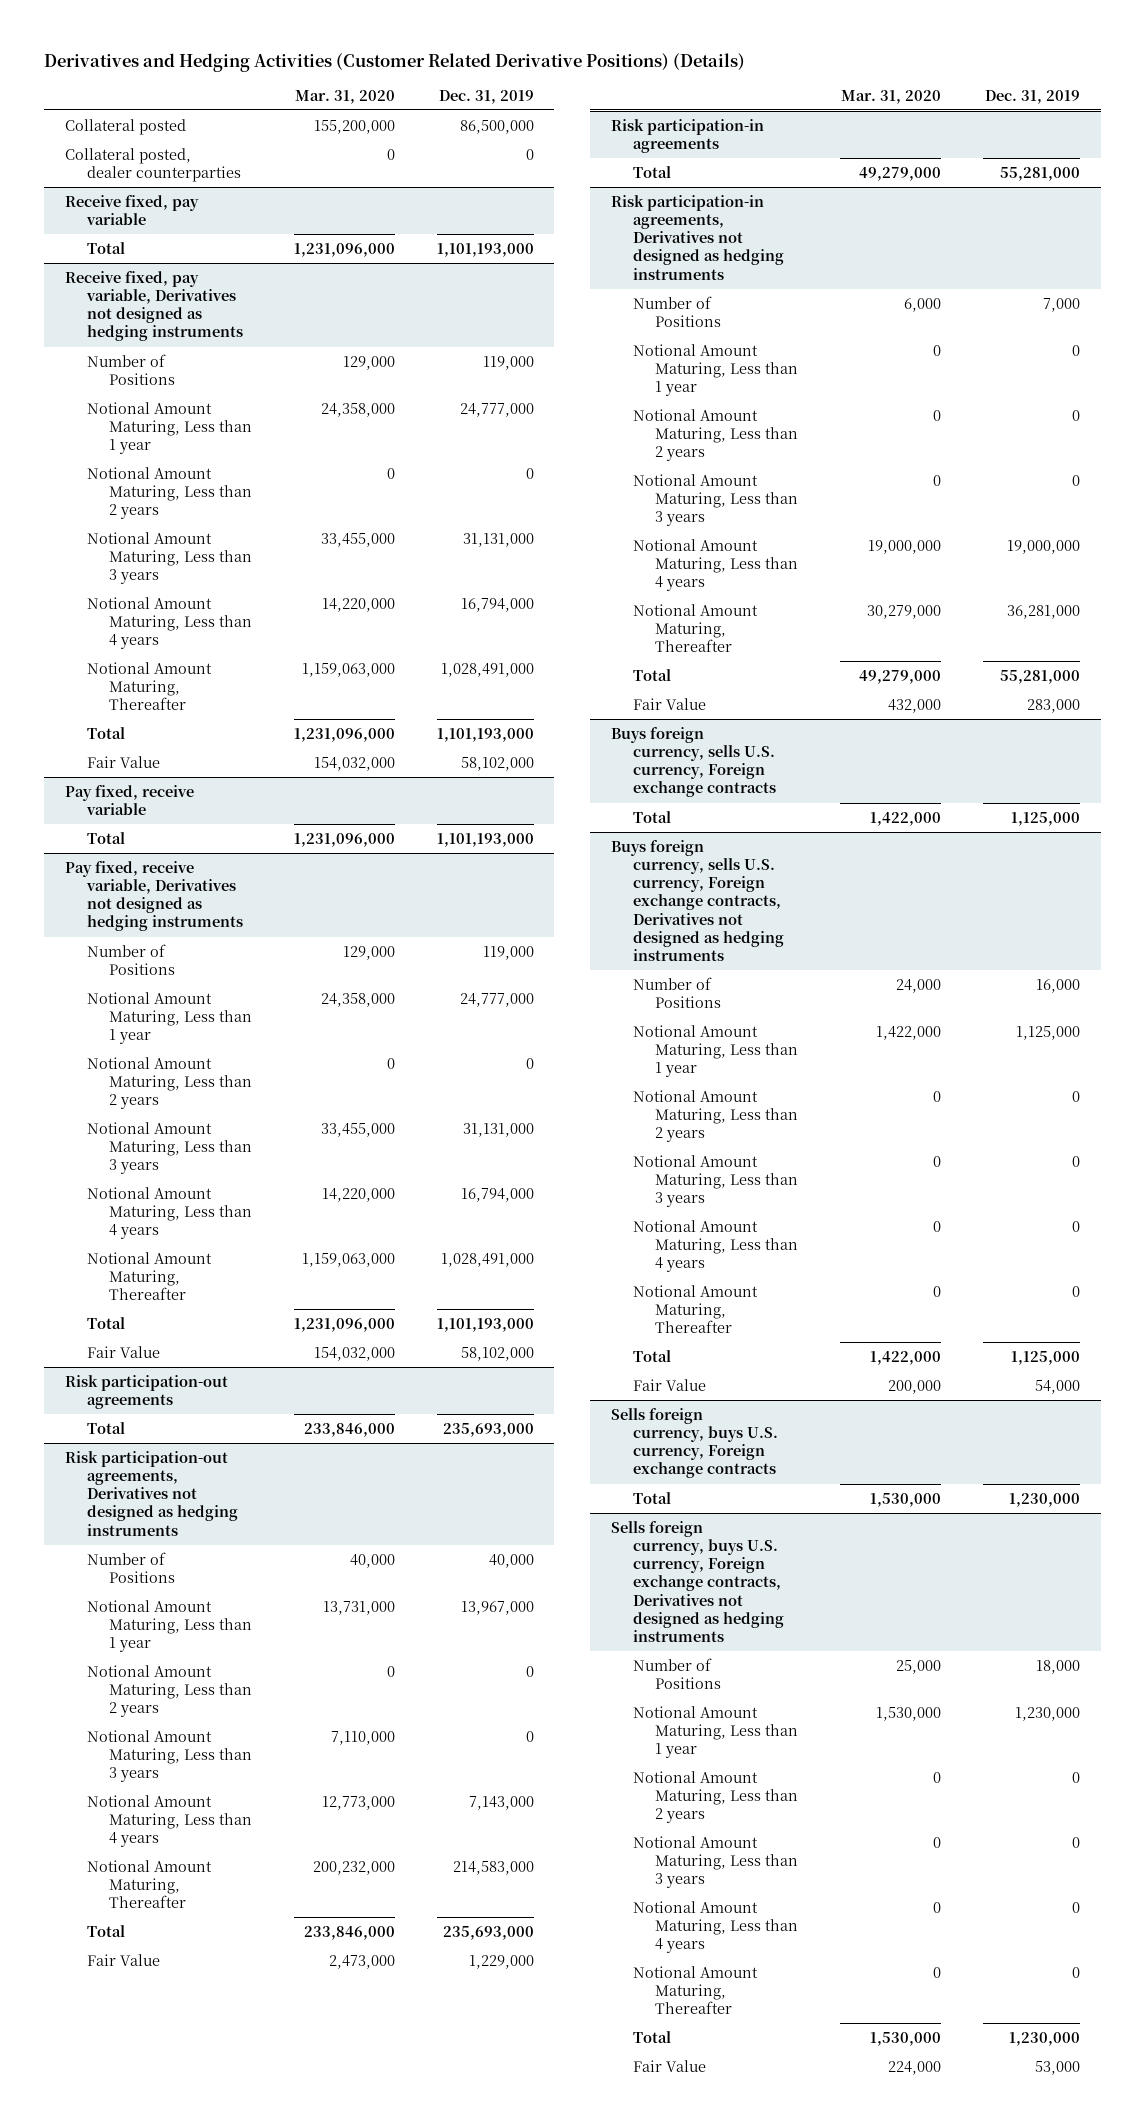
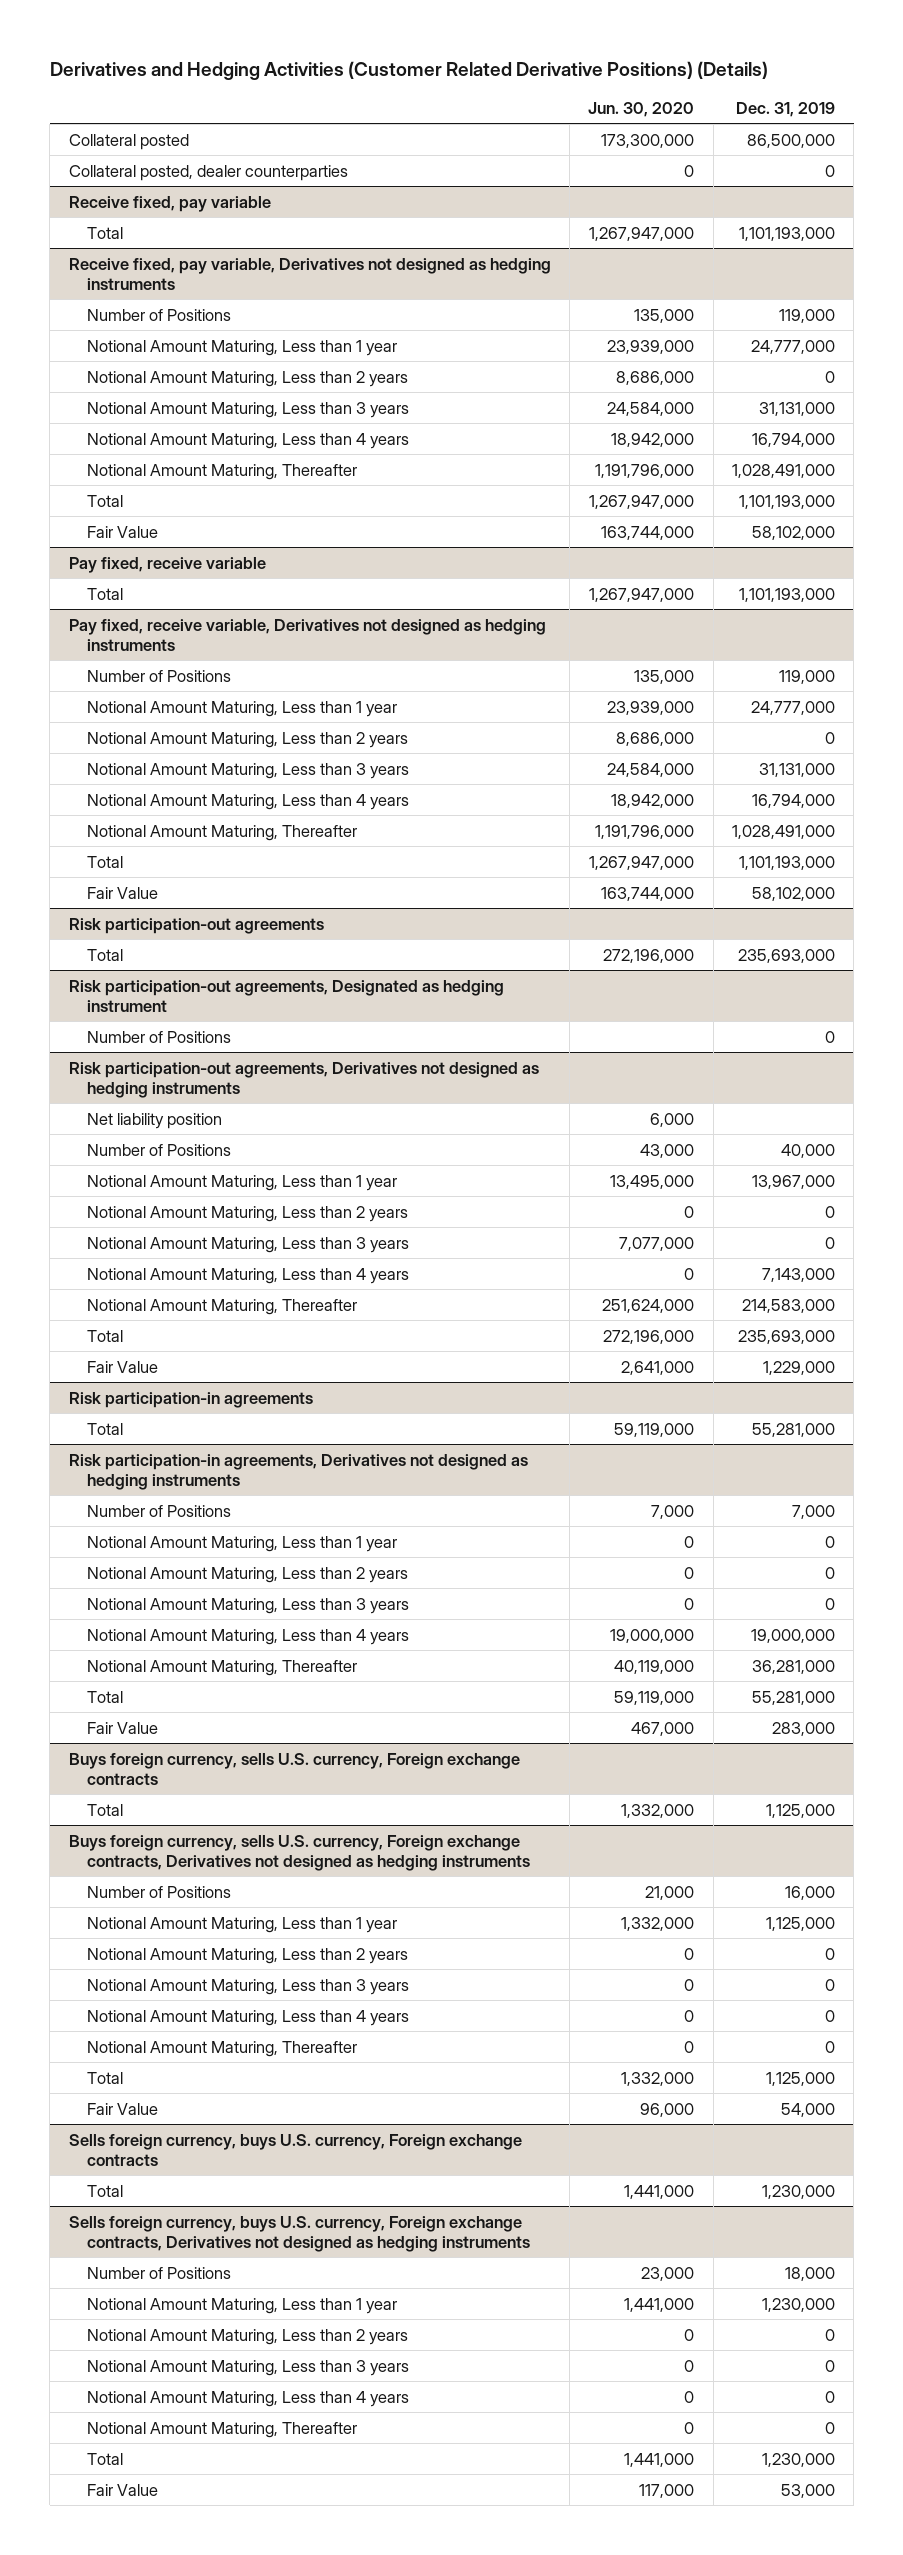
[294,89,395,104] Mar. 31, 2020 -> none
none -> [588,101,695,117] Jun. 30, 2020
none -> [68,979,504,1013] Risk participation-out agreements, Designated as hedging instrument
none -> [86,1030,231,1043] Number of Positions
none -> [86,1112,222,1129] Net liability position

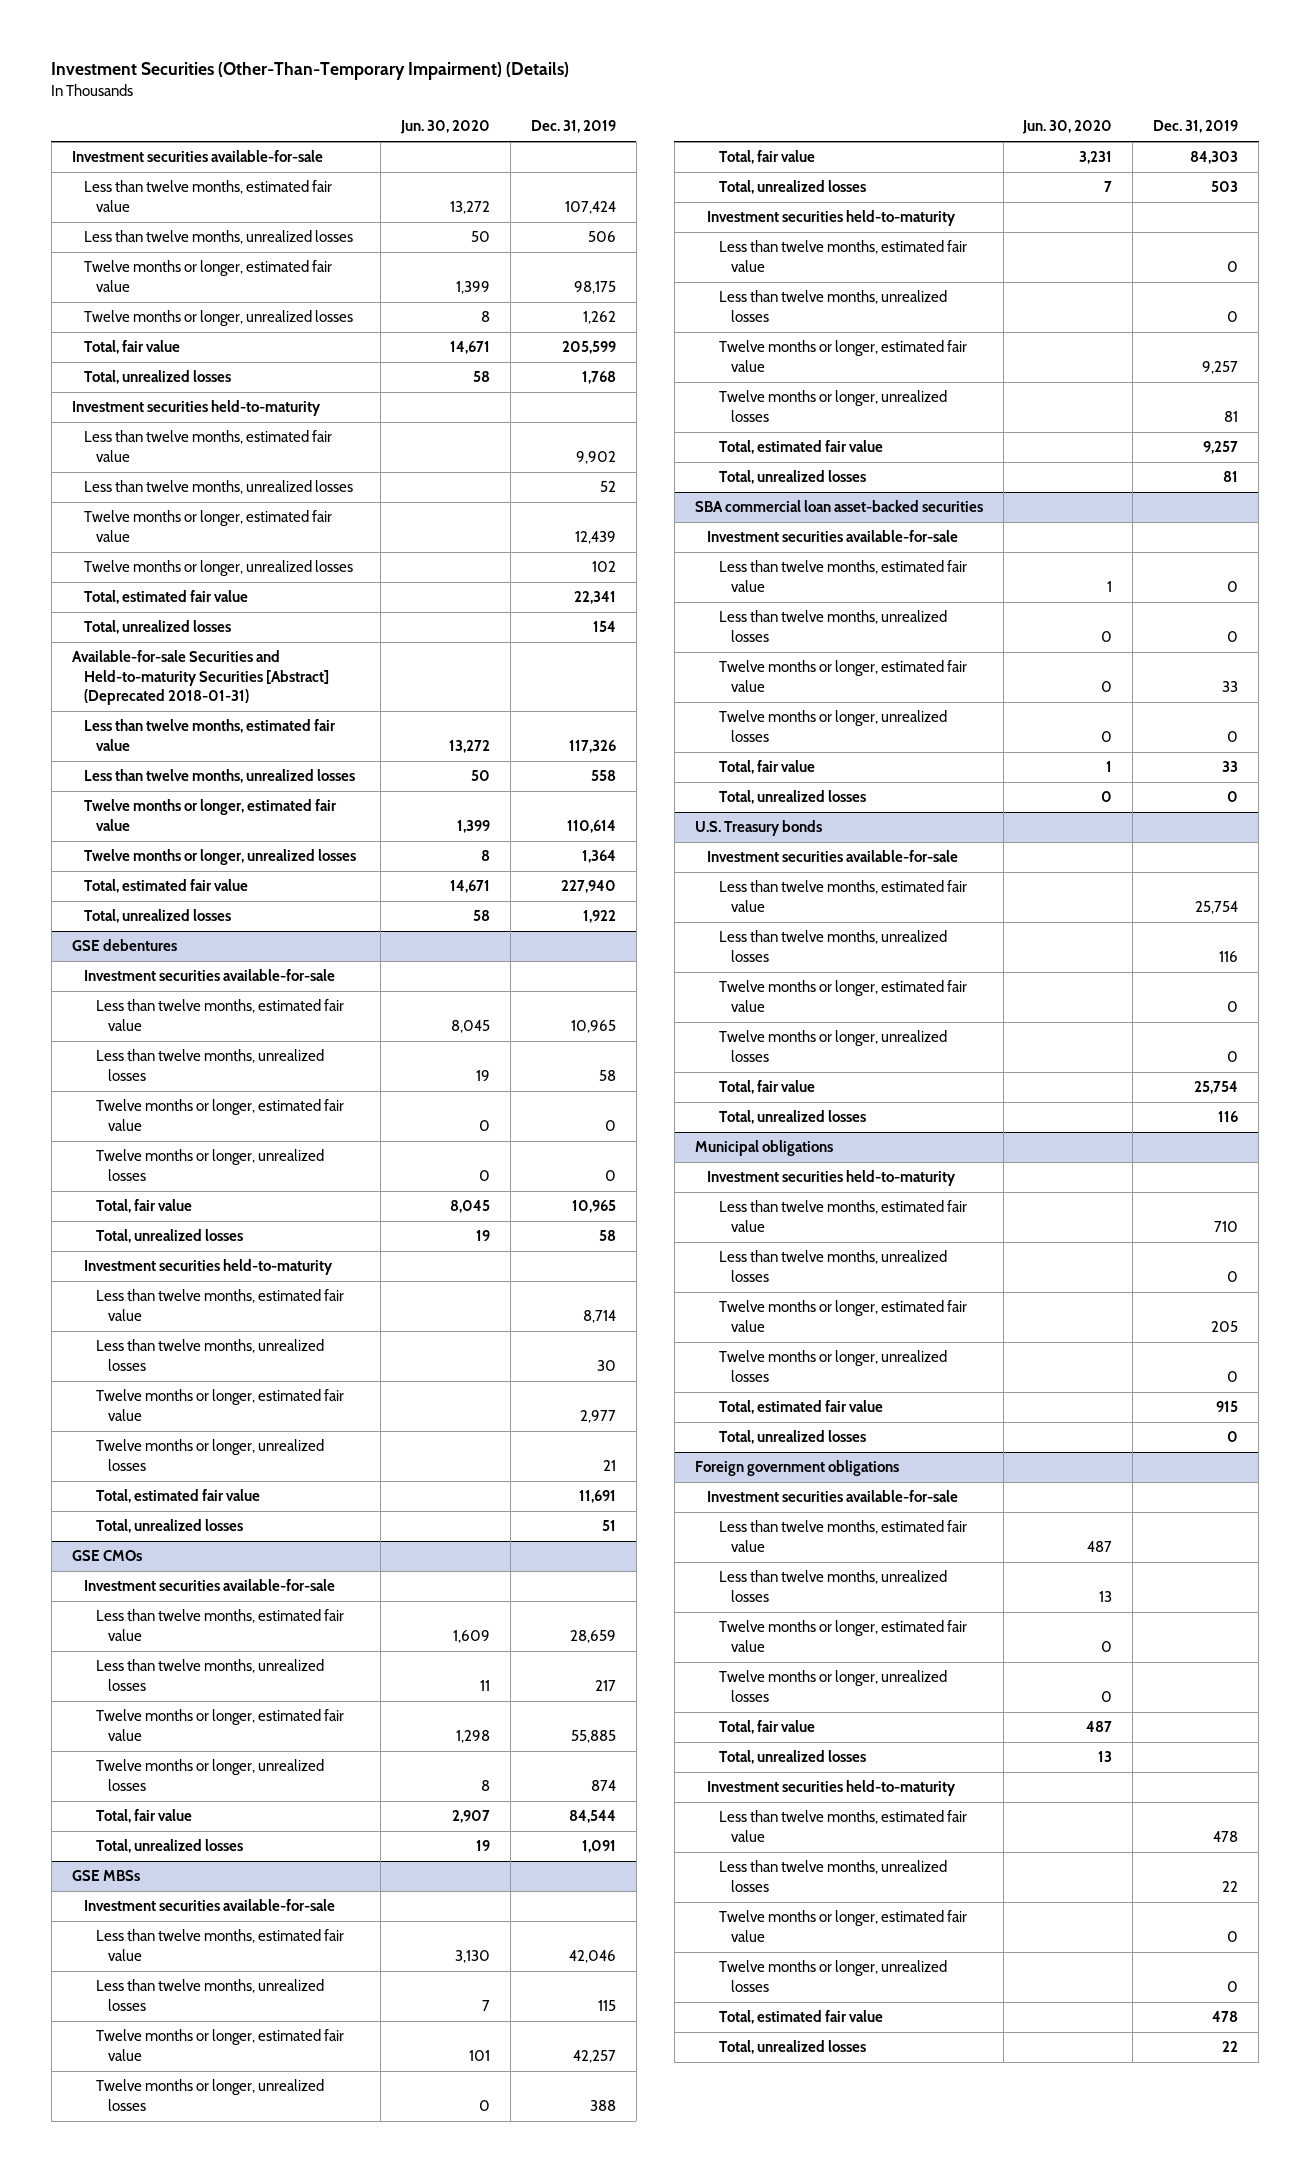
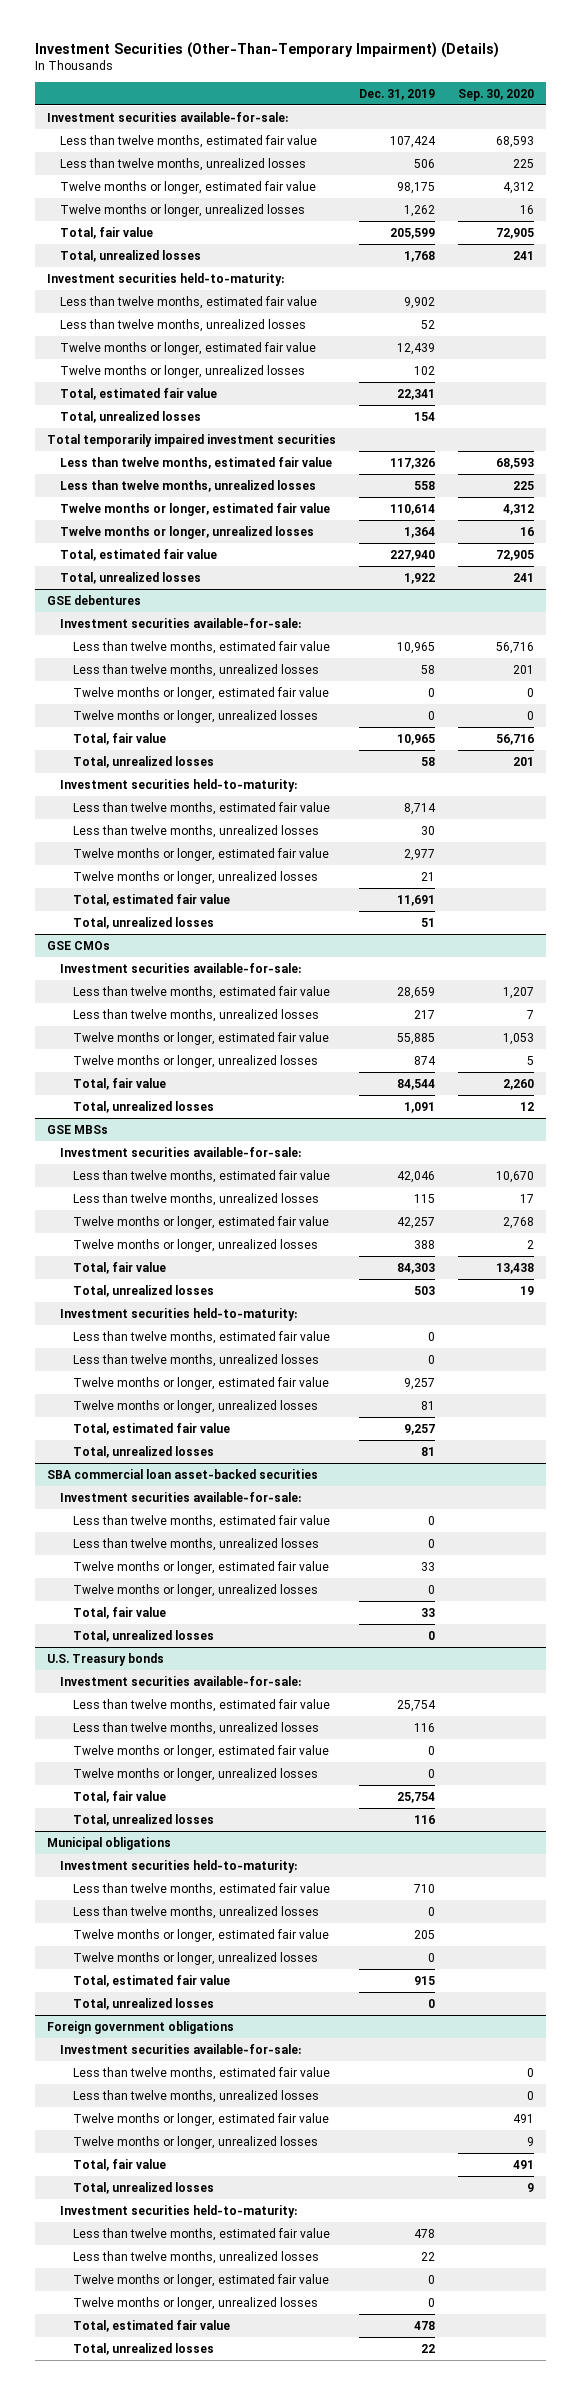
[399,120,490,135] Jun. 30, 2020 -> none
none -> [458,88,535,101] Sep. 30, 2020
[71,150,323,163] Investment securities available-for-sale -> [46,111,288,122] Investment securities available-for-sale:
[71,400,321,417] Investment securities held-to-maturity -> [46,272,284,286] Investment securities held-to-maturity:
[71,650,329,706] Available-for-sale Securities and Held-to-maturity Securities [Abstract] (Deprecated 2018-01-31) -> [46,433,336,447] Total temporarily impaired investment securities
[83,969,335,982] Investment securities available-for-sale -> [59,617,301,628] Investment securities available-for-sale:
[83,1259,333,1276] Investment securities held-to-maturity -> [59,778,297,792] Investment securities held-to-maturity:
[83,1579,335,1592] Investment securities available-for-sale -> [59,962,301,973] Investment securities available-for-sale:
[83,1899,335,1912] Investment securities available-for-sale -> [59,1146,301,1157] Investment securities available-for-sale:
[706,210,956,227] Investment securities held-to-maturity -> [59,1307,297,1321] Investment securities held-to-maturity:
[706,530,958,543] Investment securities available-for-sale -> [59,1491,301,1502] Investment securities available-for-sale:
[706,850,958,863] Investment securities available-for-sale -> [59,1675,301,1686] Investment securities available-for-sale:
[706,1170,956,1187] Investment securities held-to-maturity -> [59,1859,297,1873] Investment securities held-to-maturity:
[706,1490,958,1503] Investment securities available-for-sale -> [59,2043,301,2054] Investment securities available-for-sale:
[706,1780,956,1797] Investment securities held-to-maturity -> [59,2204,297,2218] Investment securities held-to-maturity:

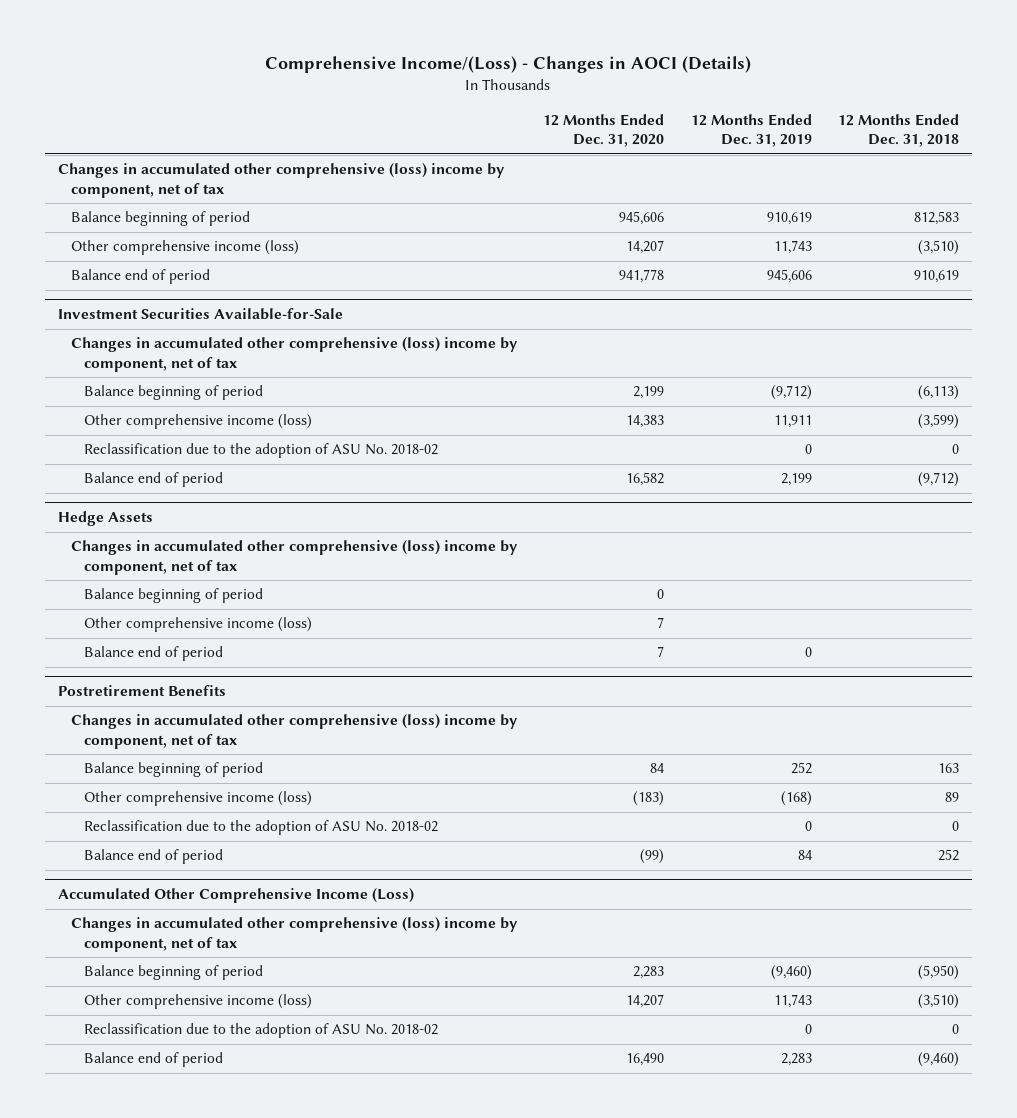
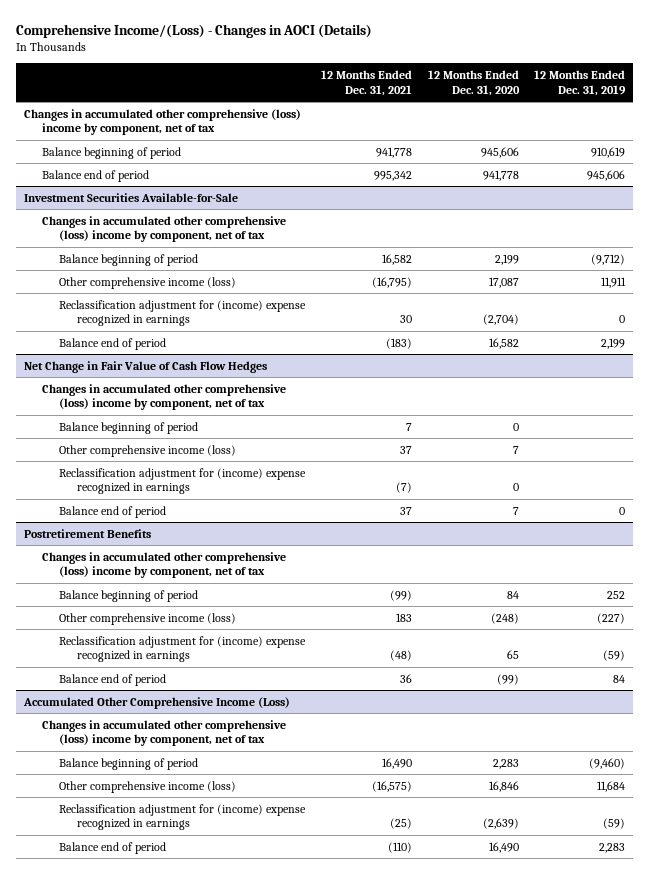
[837,113,959,148] 12 Months Ended Dec. 31, 2018 -> none
none -> [320,69,412,96] 12 Months Ended Dec. 31, 2021
[71,240,300,256] Other comprehensive income (loss) -> none
[84,443,439,459] Reclassification due to the adoption of ASU No. 2018-02 -> none
[626,415,665,429] 14,383 -> [488,276,519,288] 17,087
none -> [59,299,307,327] Reclassification adjustment for (income) expense recognized in earnings
[58,511,154,527] Hedge Assets -> [24,360,268,373] Net Change in Fair Value of Cash Flow Hedges
none -> [59,467,307,495] Reclassification adjustment for (income) expense recognized in earnings
[84,820,439,836] Reclassification due to the adoption of ASU No. 2018-02 -> none
[633,791,665,807] (183) -> [490,612,519,624] (248)
[780,791,812,807] (168) -> [597,612,626,624] (227)
none -> [59,635,307,663] Reclassification adjustment for (income) expense recognized in earnings
[84,1023,439,1039] Reclassification due to the adoption of ASU No. 2018-02 -> none
[626,994,665,1009] 14,207 -> [488,780,519,792] 16,846
[773,994,812,1009] 11,743 -> [597,780,626,792] 11,684
none -> [59,803,307,831] Reclassification adjustment for (income) expense recognized in earnings

